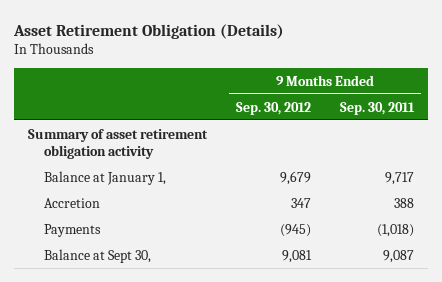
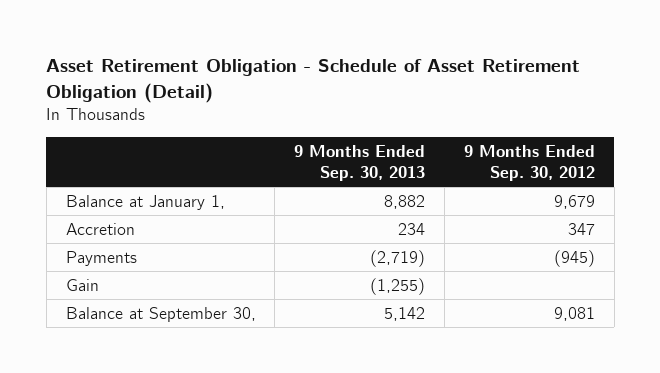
[12,23,284,39] Asset Retirement Obligation (Details) -> [46,59,581,103] Asset Retirement Obligation - Schedule of Asset Retirement Obligation (Detail)
[339,101,415,115] Sep. 30, 2011 -> none
none -> [294,144,426,181] 9 Months Ended Sep. 30, 2013
[28,128,209,159] Summary of asset retirement obligation activity -> none
none -> [65,278,99,291] Gain
[43,248,151,263] Balance at Sept 30, -> [65,306,256,322] Balance at September 30,

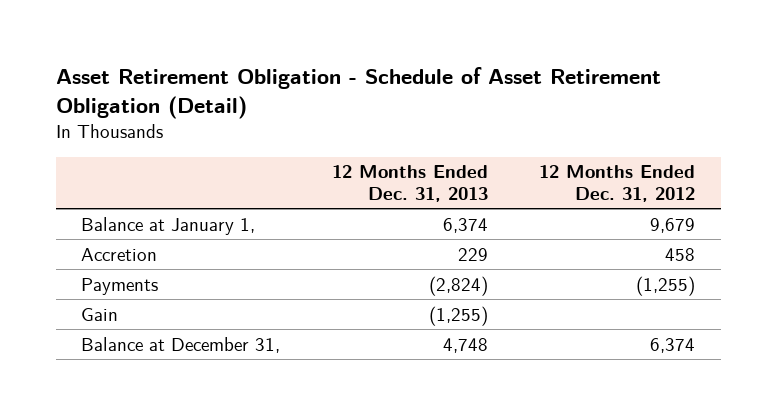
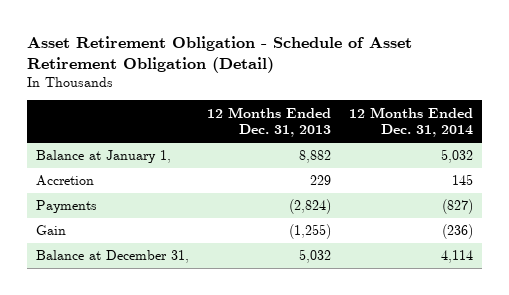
[539,165,696,202] 12 Months Ended Dec. 31, 2012 -> none
none -> [348,106,473,138] 12 Months Ended Dec. 31, 2014
[442,217,488,233] 6,374 -> [298,150,331,164] 8,882
[442,337,488,353] 4,748 -> [298,249,331,264] 5,032

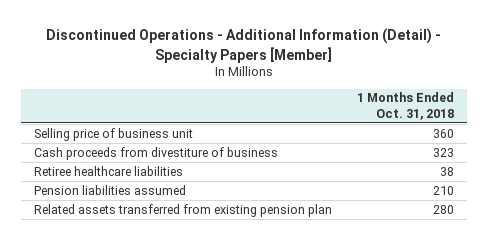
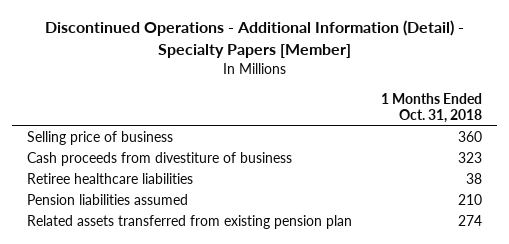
[33,127,193,141] Selling price of business unit -> [26,131,173,146] Selling price of business
[432,204,454,214] 280 -> [458,215,483,227] 274

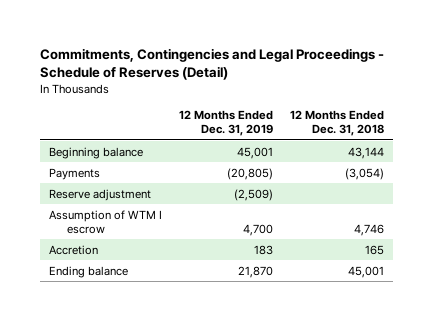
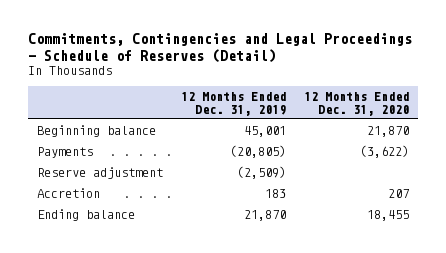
[290,110,385,137] 12 Months Ended Dec. 31, 2018 -> none
none -> [303,92,409,116] 12 Months Ended Dec. 31, 2020
[49,209,163,234] Assumption of WTM I escrow -> none

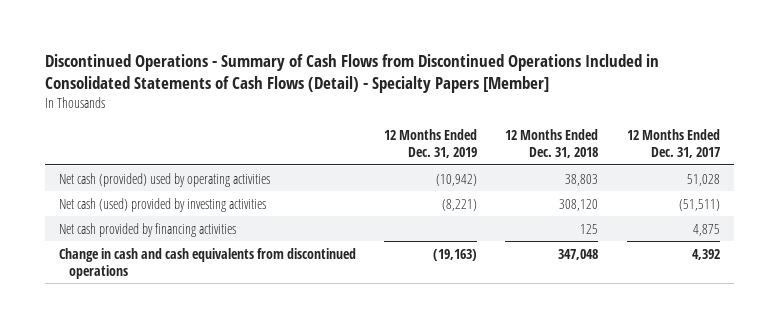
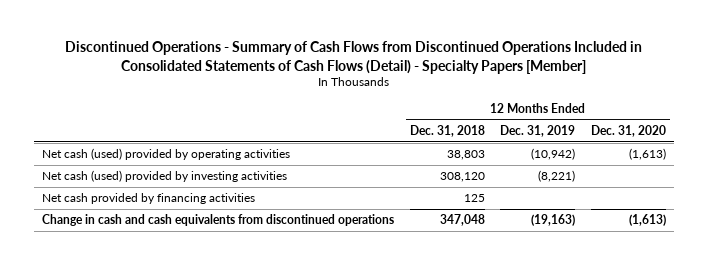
[626,129,720,159] 12 Months Ended Dec. 31, 2017 -> none
none -> [590,125,666,138] Dec. 31, 2020
[59,172,271,187] Net cash (provided) used by operating activities -> [41,148,290,161] Net cash (used) provided by operating activities

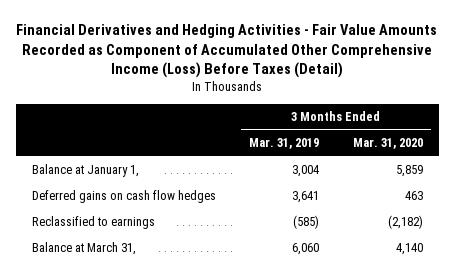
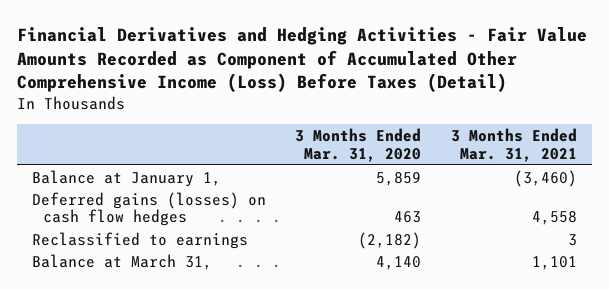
[249,138,320,150] Mar. 31, 2019 -> none
none -> [450,127,577,162] 3 Months Ended Mar. 31, 2021
[32,190,217,204] Deferred gains on cash flow hedges -> [31,191,266,227] Deferred gains (losses) on cash flow hedges

